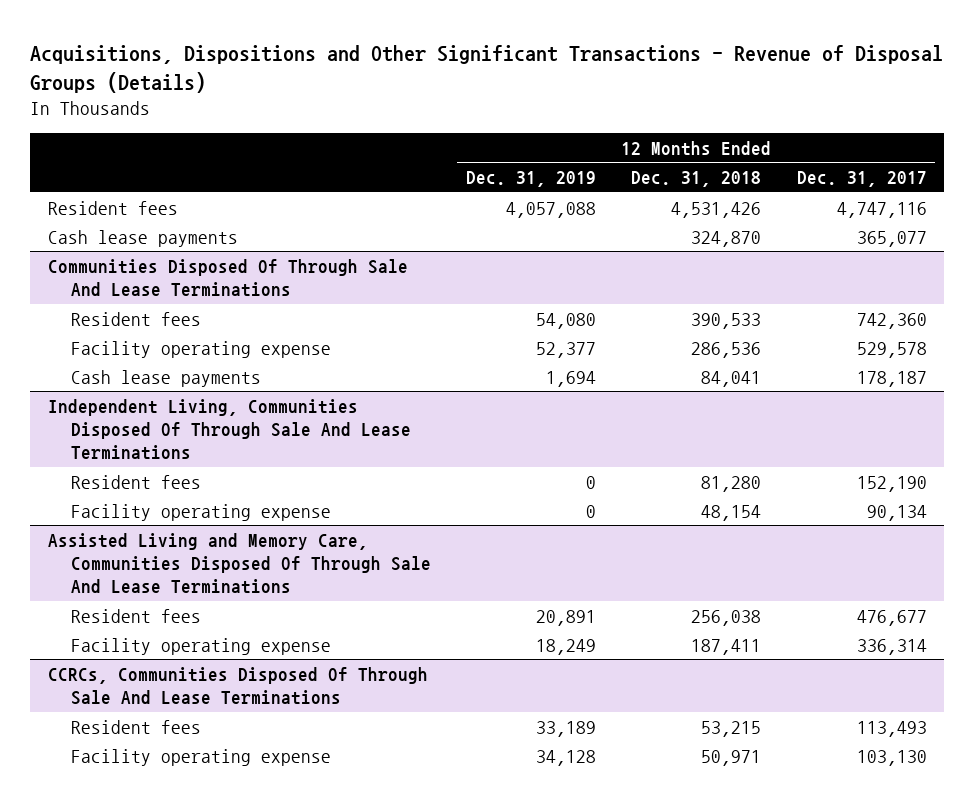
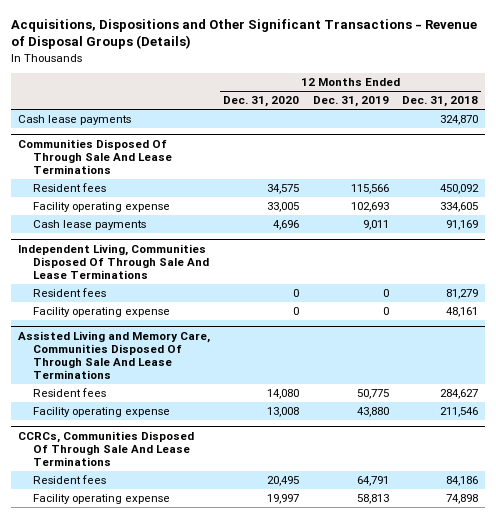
[796,171,927,188] Dec. 31, 2017 -> none
none -> [223,96,300,108] Dec. 31, 2020
[47,200,178,215] Resident fees -> none
[535,312,596,329] 54,080 -> [350,184,389,195] 115,566
[691,312,762,329] 390,533 -> [440,184,480,195] 450,092
[535,341,596,358] 52,377 -> [350,202,389,213] 102,693
[691,341,762,358] 286,536 -> [440,202,479,213] 334,605
[545,370,596,387] 1,694 -> [362,220,389,231] 9,011
[701,370,762,387] 84,041 -> [446,220,479,231] 91,169
[701,475,762,492] 81,280 -> [446,289,479,300] 81,279
[701,504,762,521] 48,154 -> [446,307,479,318] 48,161
[535,609,596,626] 20,891 -> [356,389,389,400] 50,775
[691,609,762,626] 256,038 -> [440,389,479,400] 284,627
[535,638,596,655] 18,249 -> [356,407,389,418] 43,880
[691,638,762,655] 187,411 -> [440,407,479,418] 211,546
[535,720,596,737] 33,189 -> [356,476,389,487] 64,791
[701,720,762,737] 53,215 -> [446,476,479,487] 84,186
[535,749,596,766] 34,128 -> [356,494,389,505] 58,813
[701,749,762,766] 50,971 -> [446,494,479,505] 74,898

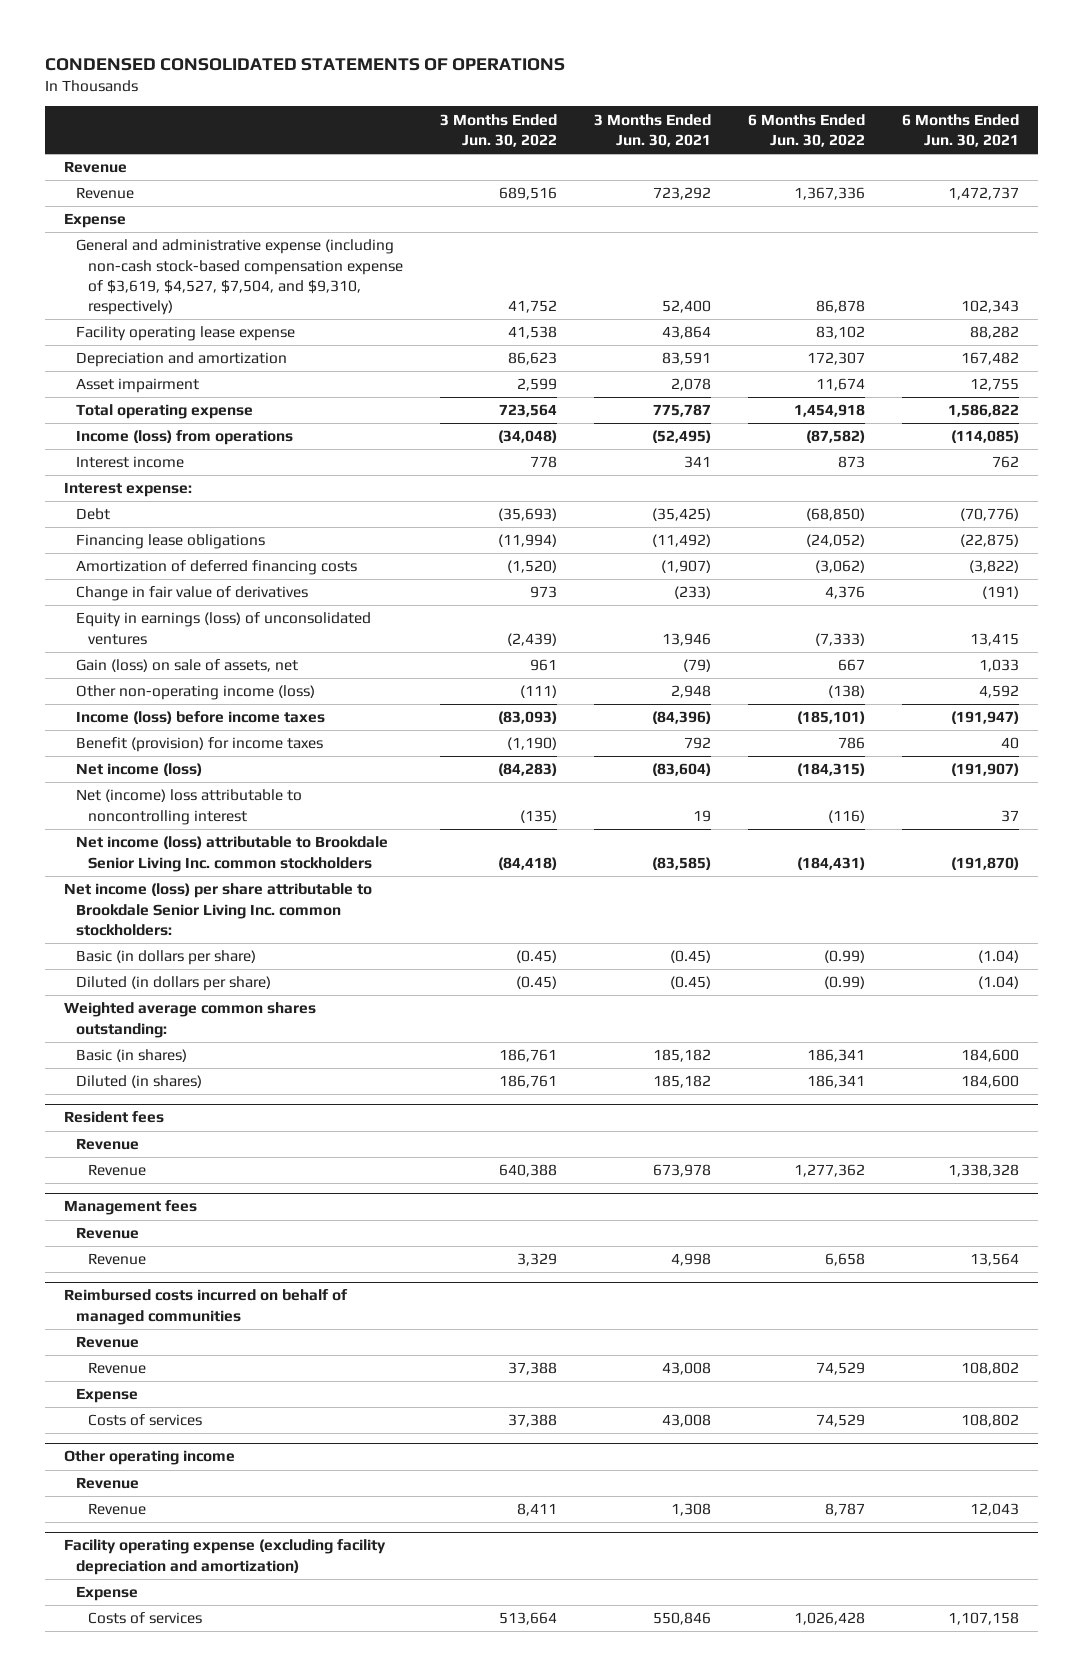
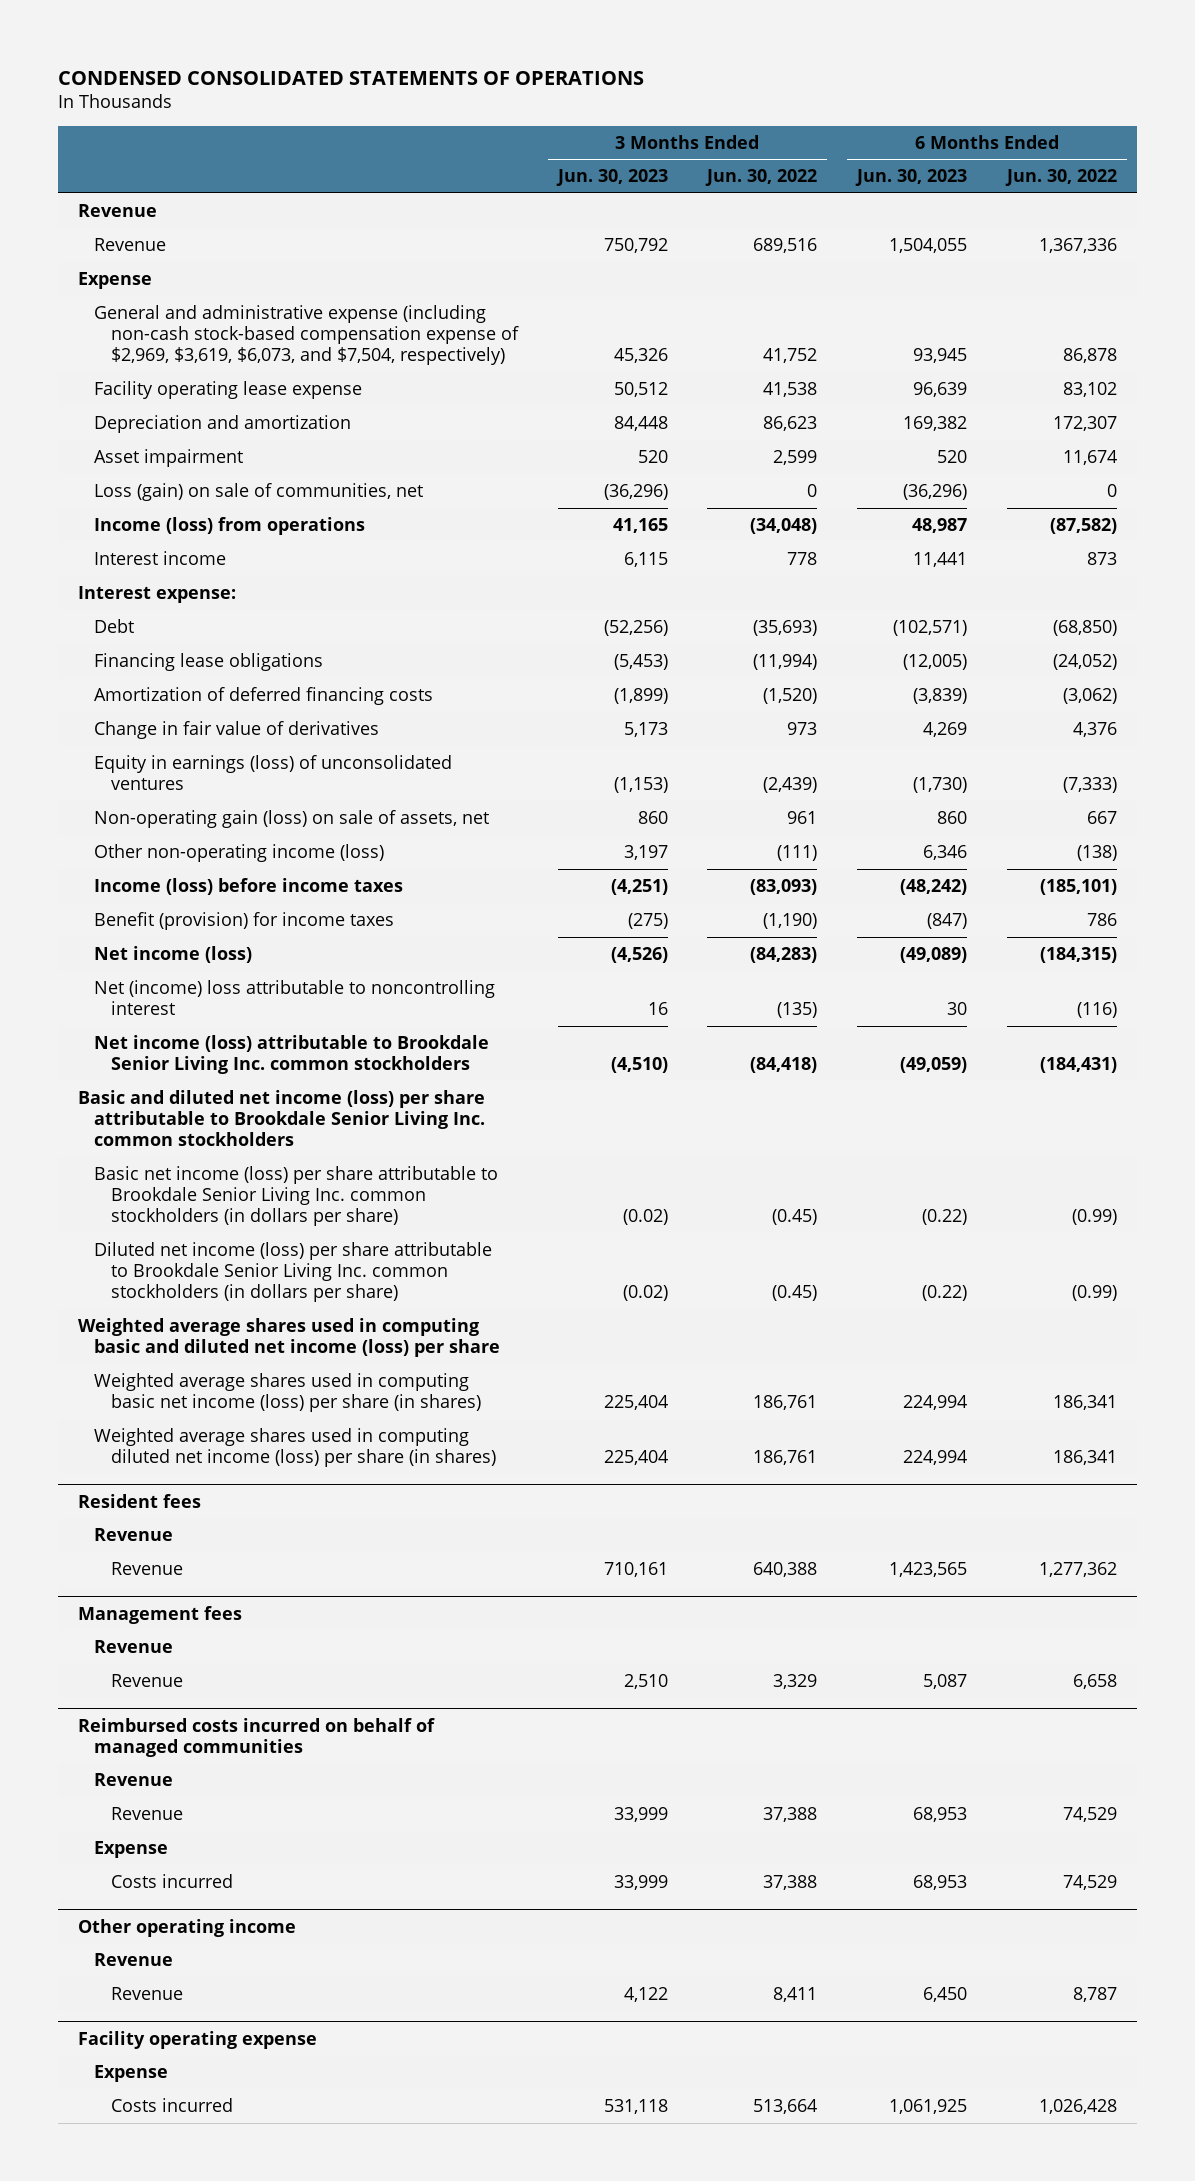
[593,113,711,147] 3 Months Ended Jun. 30, 2021 -> none
[902,113,1020,147] 6 Months Ended Jun. 30, 2021 -> none
none -> [555,169,668,187] Jun. 30, 2023
none -> [855,169,968,187] Jun. 30, 2023
[75,239,403,316] General and administrative expense (including non-cash stock-based compensation expense of $3,619, $4,527, $7,504, and $9,310, respectively) -> [94,304,519,366] General and administrative expense (including non-cash stock-based compensation expense of $2,969, $3,619, $6,073, and $7,504, respectively)
[75,404,253,420] Total operating expense -> none
none -> [94,482,424,501] Loss (gain) on sale of communities, net
[75,659,298,673] Gain (loss) on sale of assets, net -> [94,809,490,828] Non-operating gain (loss) on sale of assets, net
[63,883,372,936] Net income (loss) per share attributable to Brookdale Senior Living Inc. common stockholders: -> [77,1089,486,1147] Basic and diluted net income (loss) per share attributable to Brookdale Senior Living Inc. common stockholders
[75,950,256,966] Basic (in dollars per share) -> [94,1165,499,1227] Basic net income (loss) per share attributable to Brookdale Senior Living Inc. common stockholders (in dollars per share)
[75,976,271,992] Diluted (in dollars per share) -> [94,1241,493,1303] Diluted net income (loss) per share attributable to Brookdale Senior Living Inc. common stockholders (in dollars per share)
[63,1002,316,1038] Weighted average common shares outstanding: -> [77,1317,501,1358] Weighted average shares used in computing basic and diluted net income (loss) per share
[75,1049,187,1063] Basic (in shares) -> [94,1372,481,1413] Weighted average shares used in computing basic net income (loss) per share (in shares)
[75,1075,202,1089] Diluted (in shares) -> [94,1427,496,1468] Weighted average shares used in computing diluted net income (loss) per share (in shares)
[87,1414,202,1427] Costs of services -> [110,1873,233,1888] Costs incurred
[63,1539,386,1575] Facility operating expense (excluding facility depreciation and amortization) -> [77,2030,317,2049] Facility operating expense
[87,1612,202,1625] Costs of services -> [110,2097,233,2112] Costs incurred

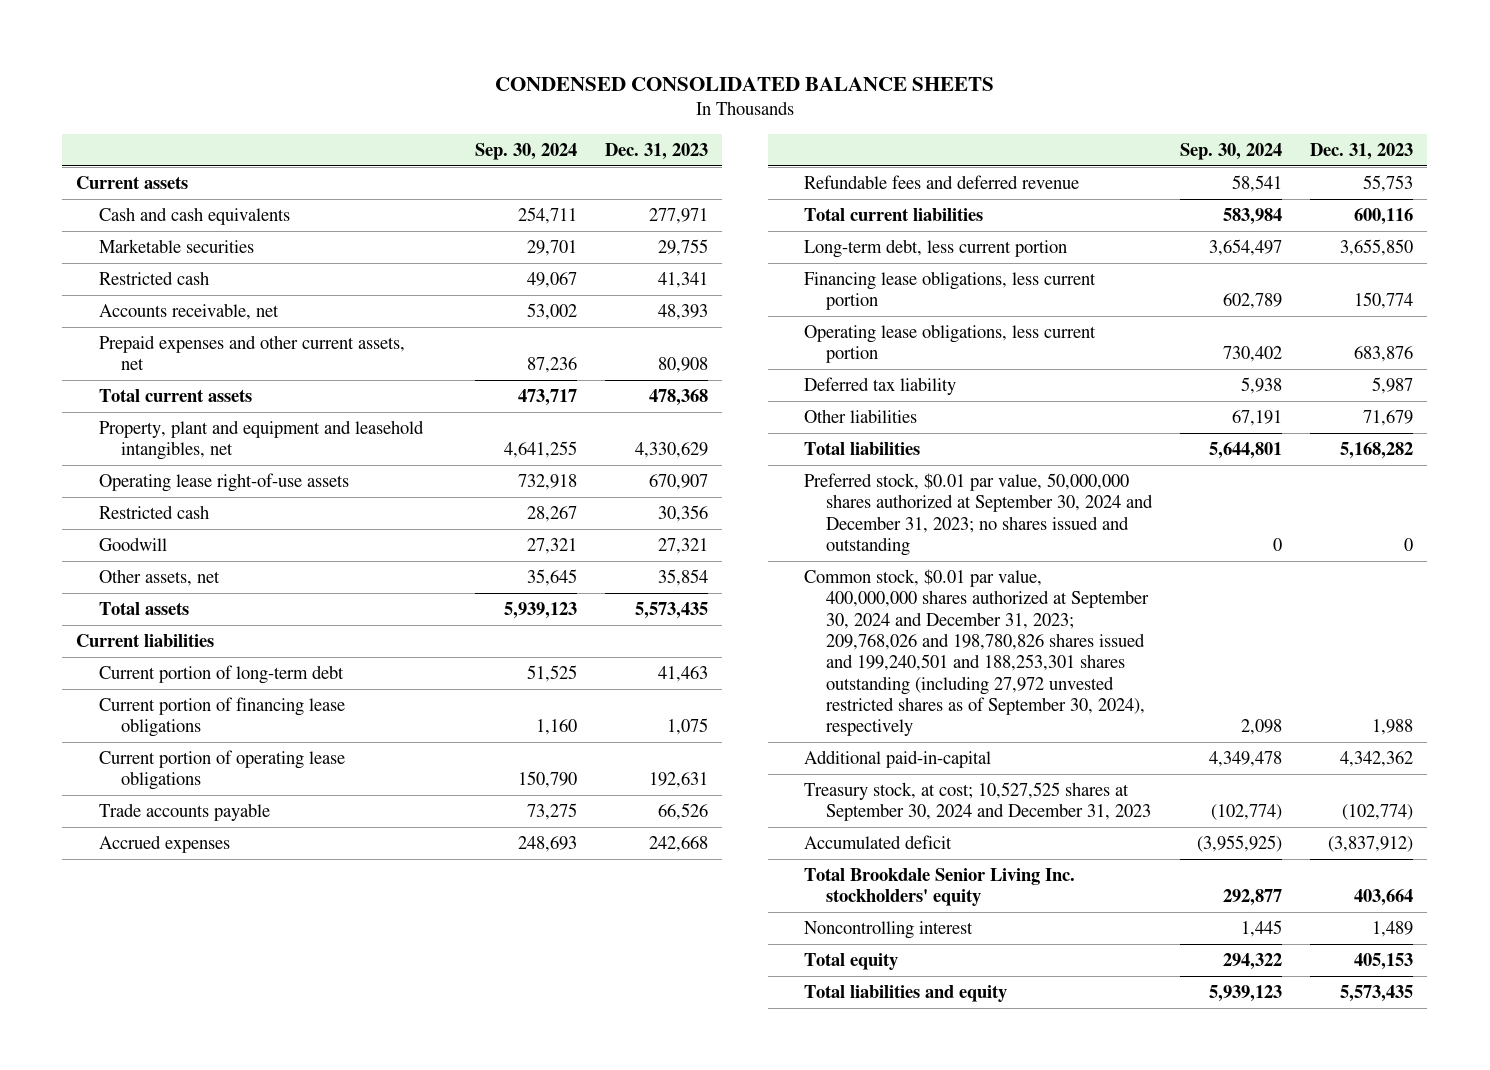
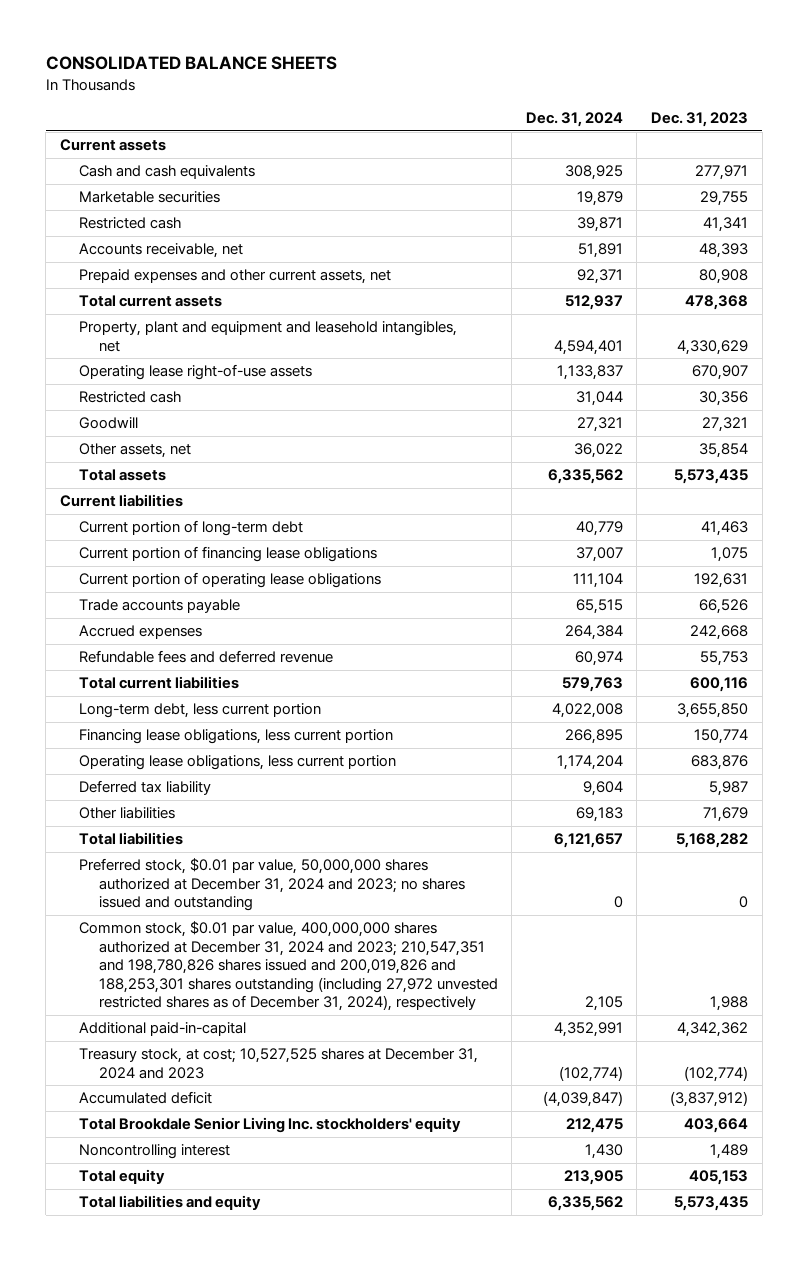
[494,76,994,91] CONDENSED CONSOLIDATED BALANCE SHEETS -> [45,56,337,71] CONSOLIDATED BALANCE SHEETS
[474,142,577,160] Sep. 30, 2024 -> none
none -> [525,112,623,128] Dec. 31, 2024
[804,472,1154,557] Preferred stock, $0.01 par value, 50,000,000 shares authorized at September 30, 2024 and December 31, 2023; no shares issued and outstanding -> [79,858,465,912] Preferred stock, $0.01 par value, 50,000,000 shares authorized at December 31, 2024 and 2023; no shares issued and outstanding
[804,568,1150,737] Common stock, $0.01 par value, 400,000,000 shares authorized at September 30, 2024 and December 31, 2023; 209,768,026 and 198,780,826 shares issued and 199,240,501 and 188,253,301 shares outstanding (including 27,972 unvested restricted shares as of September 30, 2024), respectively -> [79,921,498,1012] Common stock, $0.01 par value, 400,000,000 shares authorized at December 31, 2024 and 2023; 210,547,351 and 198,780,826 shares issued and 200,019,826 and 188,253,301 shares outstanding (including 27,972 unvested restricted shares as of December 31, 2024), respectively
[804,781,1152,822] Treasury stock, at cost; 10,527,525 shares at September 30, 2024 and December 31, 2023 -> [79,1048,479,1079] Treasury stock, at cost; 10,527,525 shares at December 31, 2024 and 2023

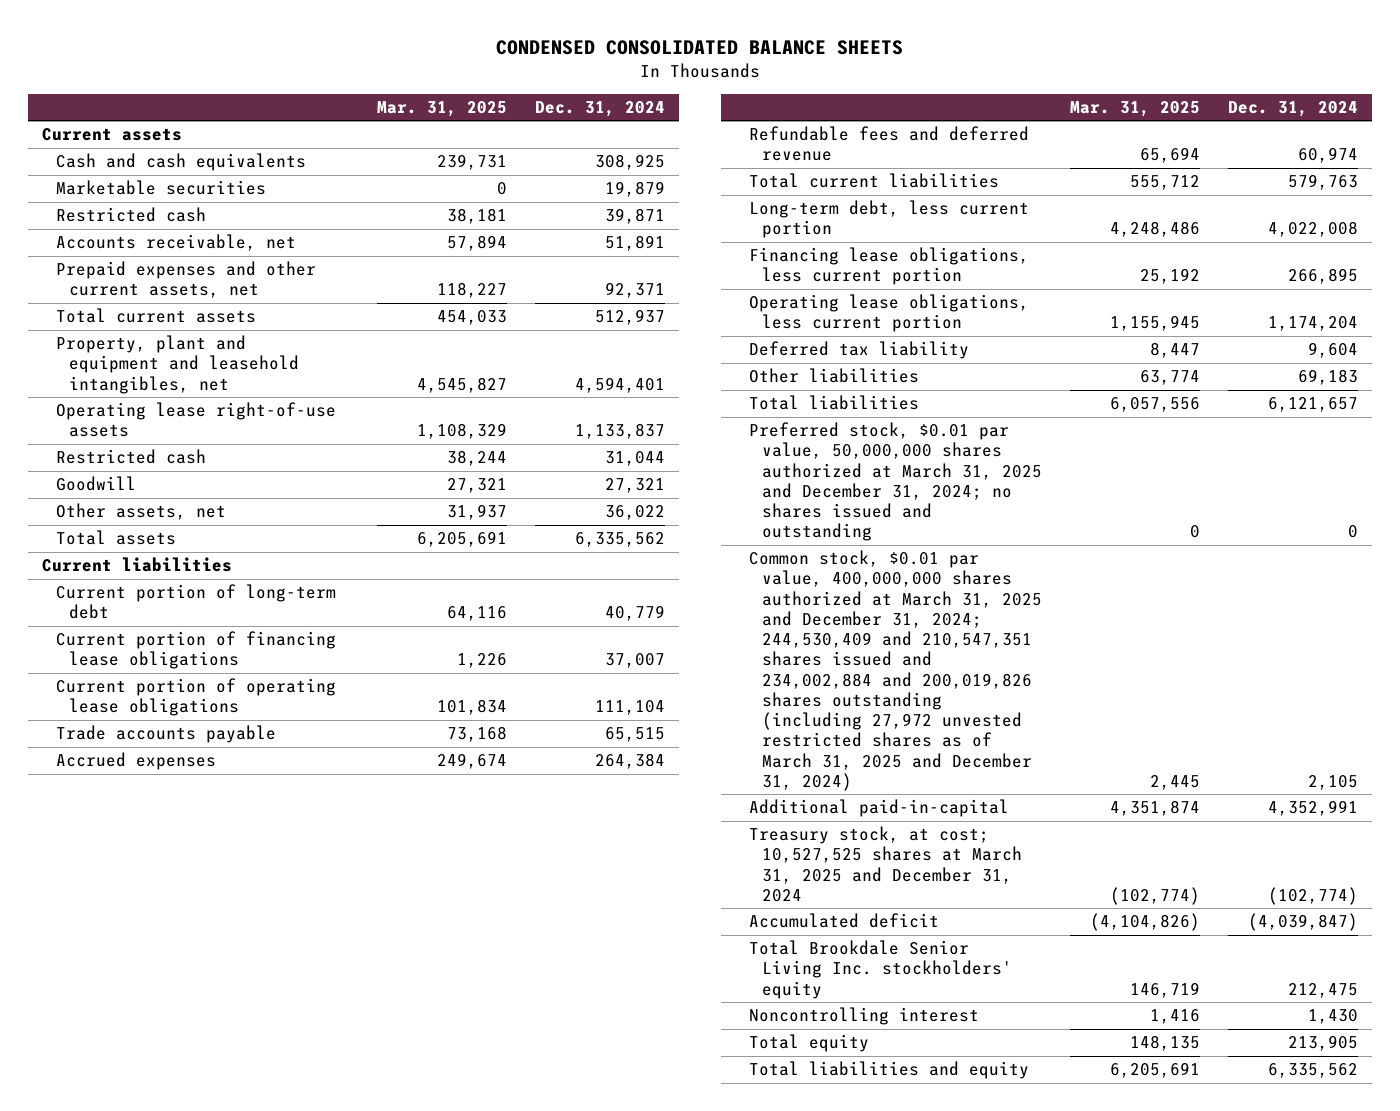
[45,56,337,71] CONSOLIDATED BALANCE SHEETS -> [496,40,904,56] CONDENSED CONSOLIDATED BALANCE SHEETS
[650,112,748,128] Dec. 31, 2023 -> none
none -> [377,100,508,117] Mar. 31, 2025
[79,858,465,912] Preferred stock, $0.01 par value, 50,000,000 shares authorized at December 31, 2024 and 2023; no shares issued and outstanding -> [748,422,1043,542] Preferred stock, $0.01 par value, 50,000,000 shares authorized at March 31, 2025 and December 31, 2024; no shares issued and outstanding
[79,921,498,1012] Common stock, $0.01 par value, 400,000,000 shares authorized at December 31, 2024 and 2023; 210,547,351 and 198,780,826 shares issued and 200,019,826 and 188,253,301 shares outstanding (including 27,972 unvested restricted shares as of December 31, 2024), respectively -> [748,550,1043,791] Common stock, $0.01 par value, 400,000,000 shares authorized at March 31, 2025 and December 31, 2024; 244,530,409 and 210,547,351 shares issued and 234,002,884 and 200,019,826 shares outstanding (including 27,972 unvested restricted shares as of March 31, 2025 and December 31, 2024)
[79,1048,479,1079] Treasury stock, at cost; 10,527,525 shares at December 31, 2024 and 2023 -> [748,826,1023,902] Treasury stock, at cost; 10,527,525 shares at March 31, 2025 and December 31, 2024

